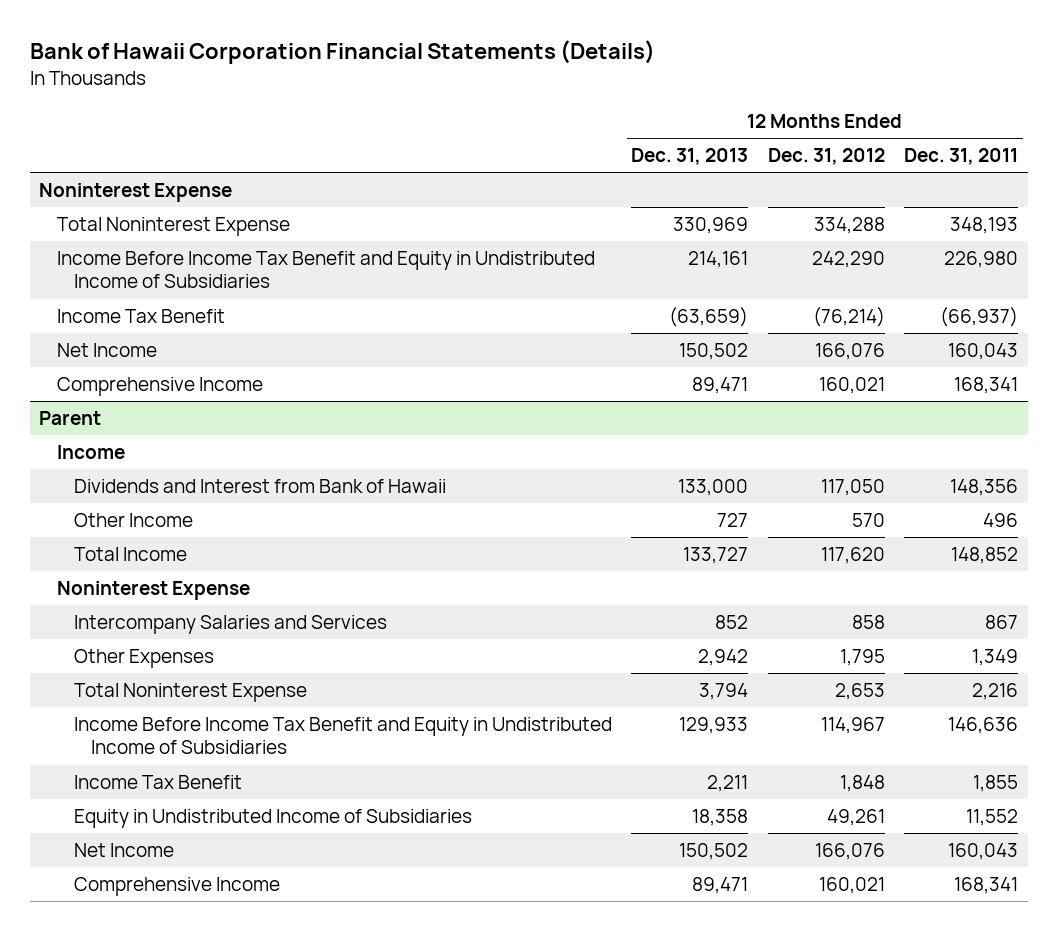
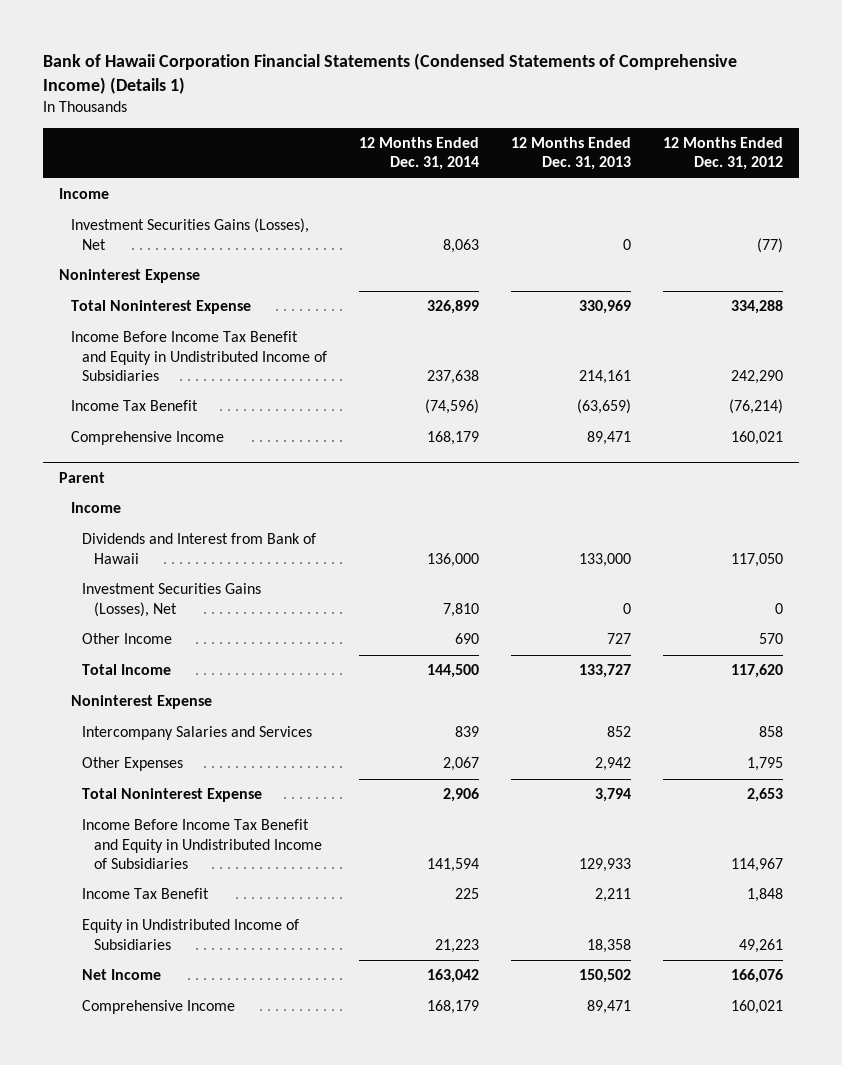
[29,40,655,65] Bank of Hawaii Corporation Financial Statements (Details) -> [43,53,738,95] Bank of Hawaii Corporation Financial Statements (Condensed Statements of Comprehensive Income) (Details 1)
[904,148,1019,166] Dec. 31, 2011 -> none
none -> [359,137,480,171] 12 Months Ended Dec. 31, 2014
none -> [59,188,110,200] Income
none -> [70,218,309,250] Investment Securities Gains (Losses), Net
[56,343,157,358] Net Income -> none
none -> [82,583,262,617] Investment Securities Gains (Losses), Net

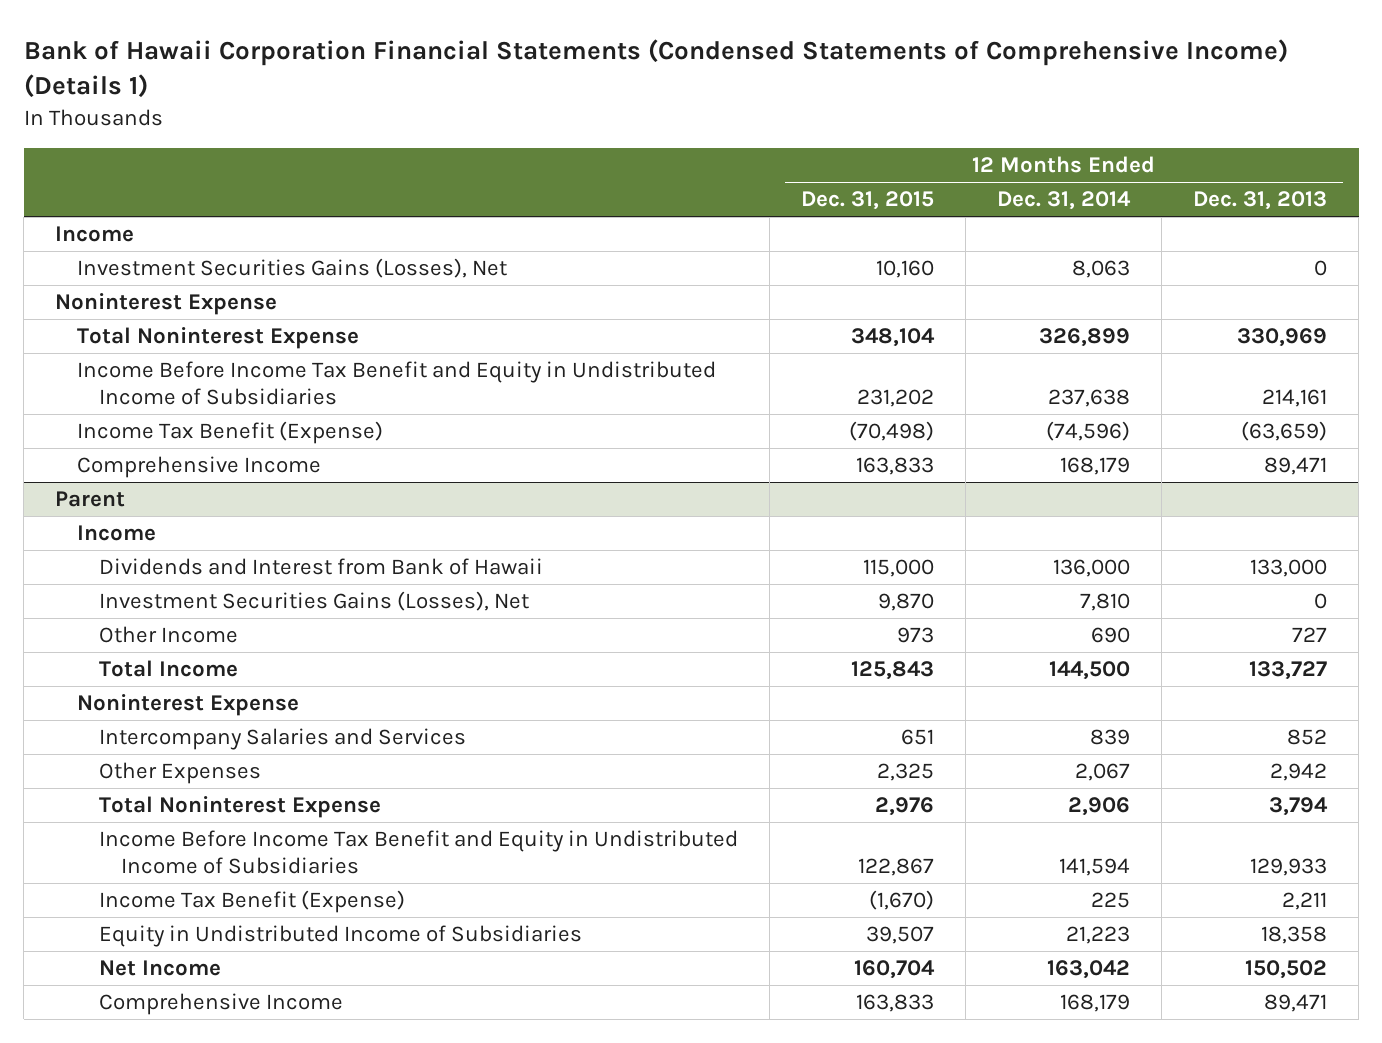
[662,137,783,171] 12 Months Ended Dec. 31, 2012 -> none
none -> [801,191,935,211] Dec. 31, 2015
[70,400,198,412] Income Tax Benefit -> [77,421,384,445] Income Tax Benefit (Expense)
[82,888,210,900] Income Tax Benefit -> [99,890,406,914] Income Tax Benefit (Expense)

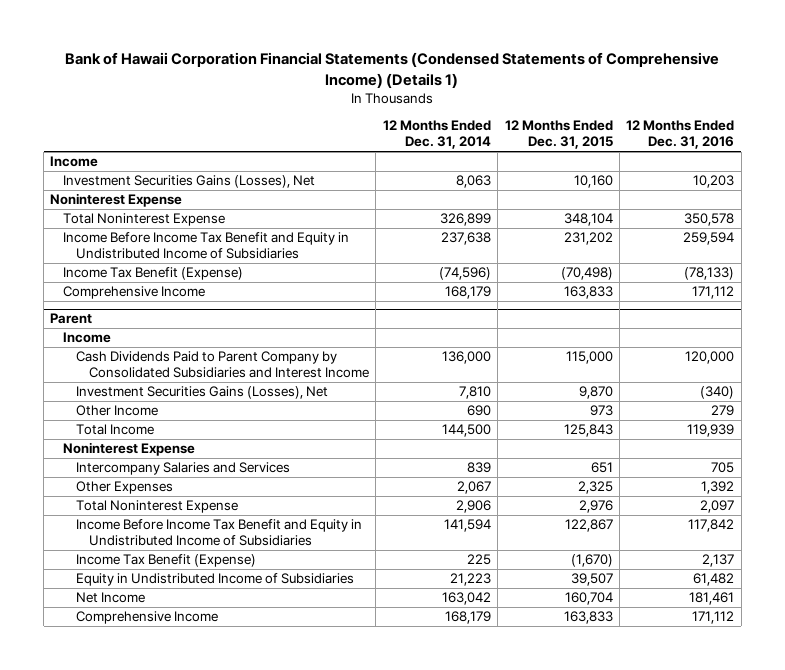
[1193,191,1328,211] Dec. 31, 2013 -> none
none -> [626,120,735,150] 12 Months Ended Dec. 31, 2016
[99,558,544,576] Dividends and Interest from Bank of Hawaii -> [76,351,369,379] Cash Dividends Paid to Parent Company by Consolidated Subsidiaries and Interest Income

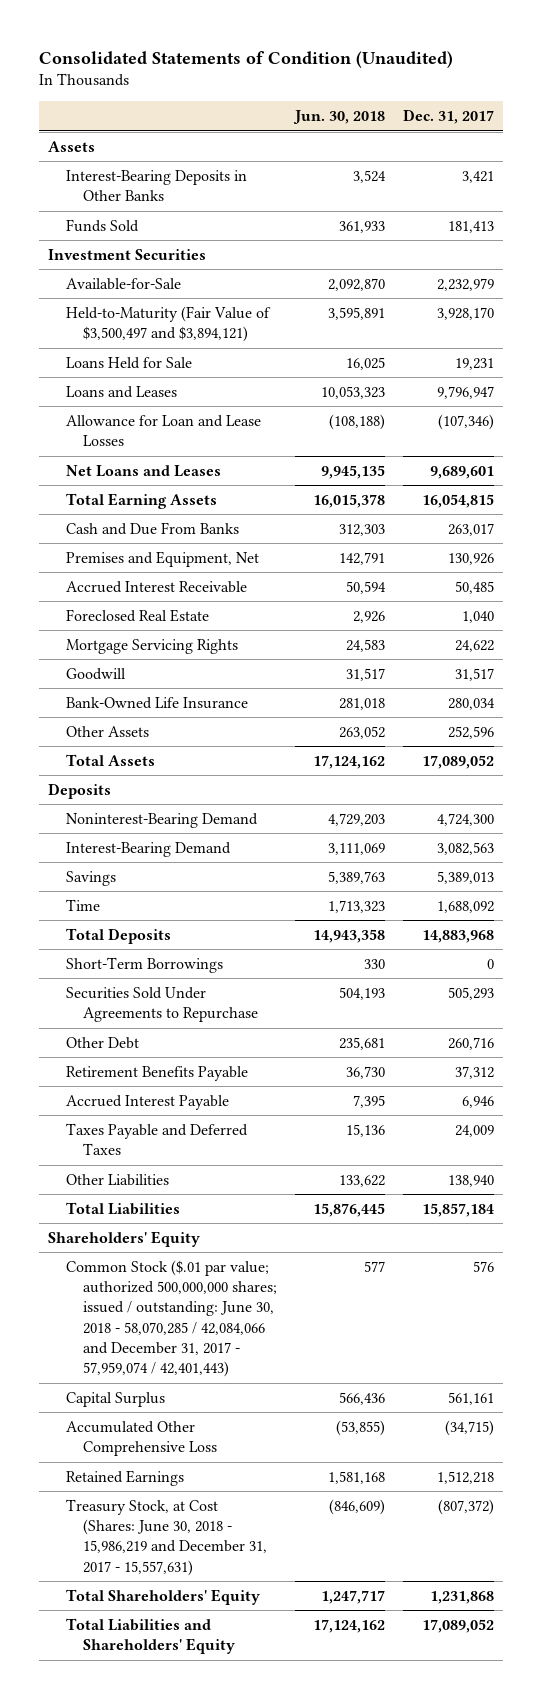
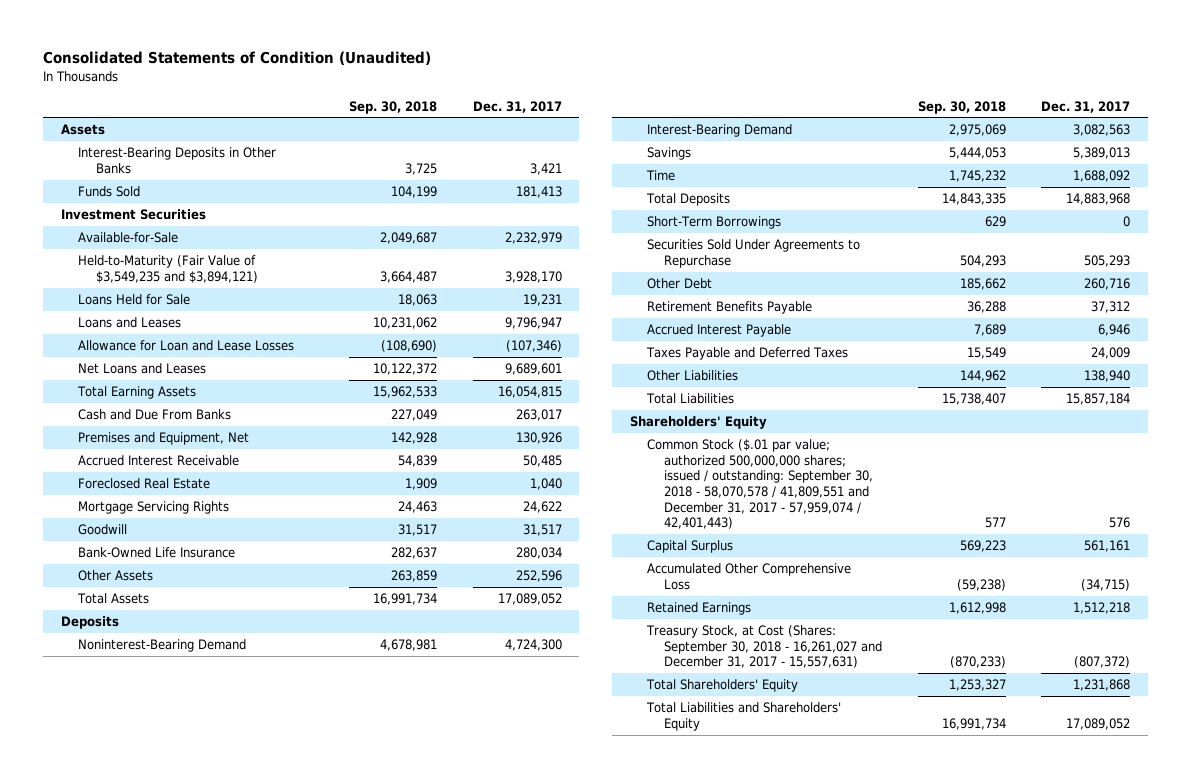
[292,110,385,125] Jun. 30, 2018 -> none
none -> [349,100,438,114] Sep. 30, 2018
[65,305,271,343] Held-to-Maturity (Fair Value of $3,500,497 and $3,894,121) -> [78,255,258,283] Held-to-Maturity (Fair Value of $3,549,235 and $3,894,121)
[65,1259,277,1378] Common Stock ($.01 par value; authorized 500,000,000 shares; issued / outstanding: June 30, 2018 - 58,070,285 / 42,084,066 and December 31, 2017 - 57,959,074 / 42,401,443) -> [647,439,874,530] Common Stock ($.01 par value; authorized 500,000,000 shares; issued / outstanding: September 30, 2018 - 58,070,578 / 41,809,551 and December 31, 2017 - 57,959,074 / 42,401,443)
[65,1498,267,1576] Treasury Stock, at Cost (Shares: June 30, 2018 - 15,986,219 and December 31, 2017 - 15,557,631) -> [646,625,883,669] Treasury Stock, at Cost (Shares: September 30, 2018 - 16,261,027 and December 31, 2017 - 15,557,631)

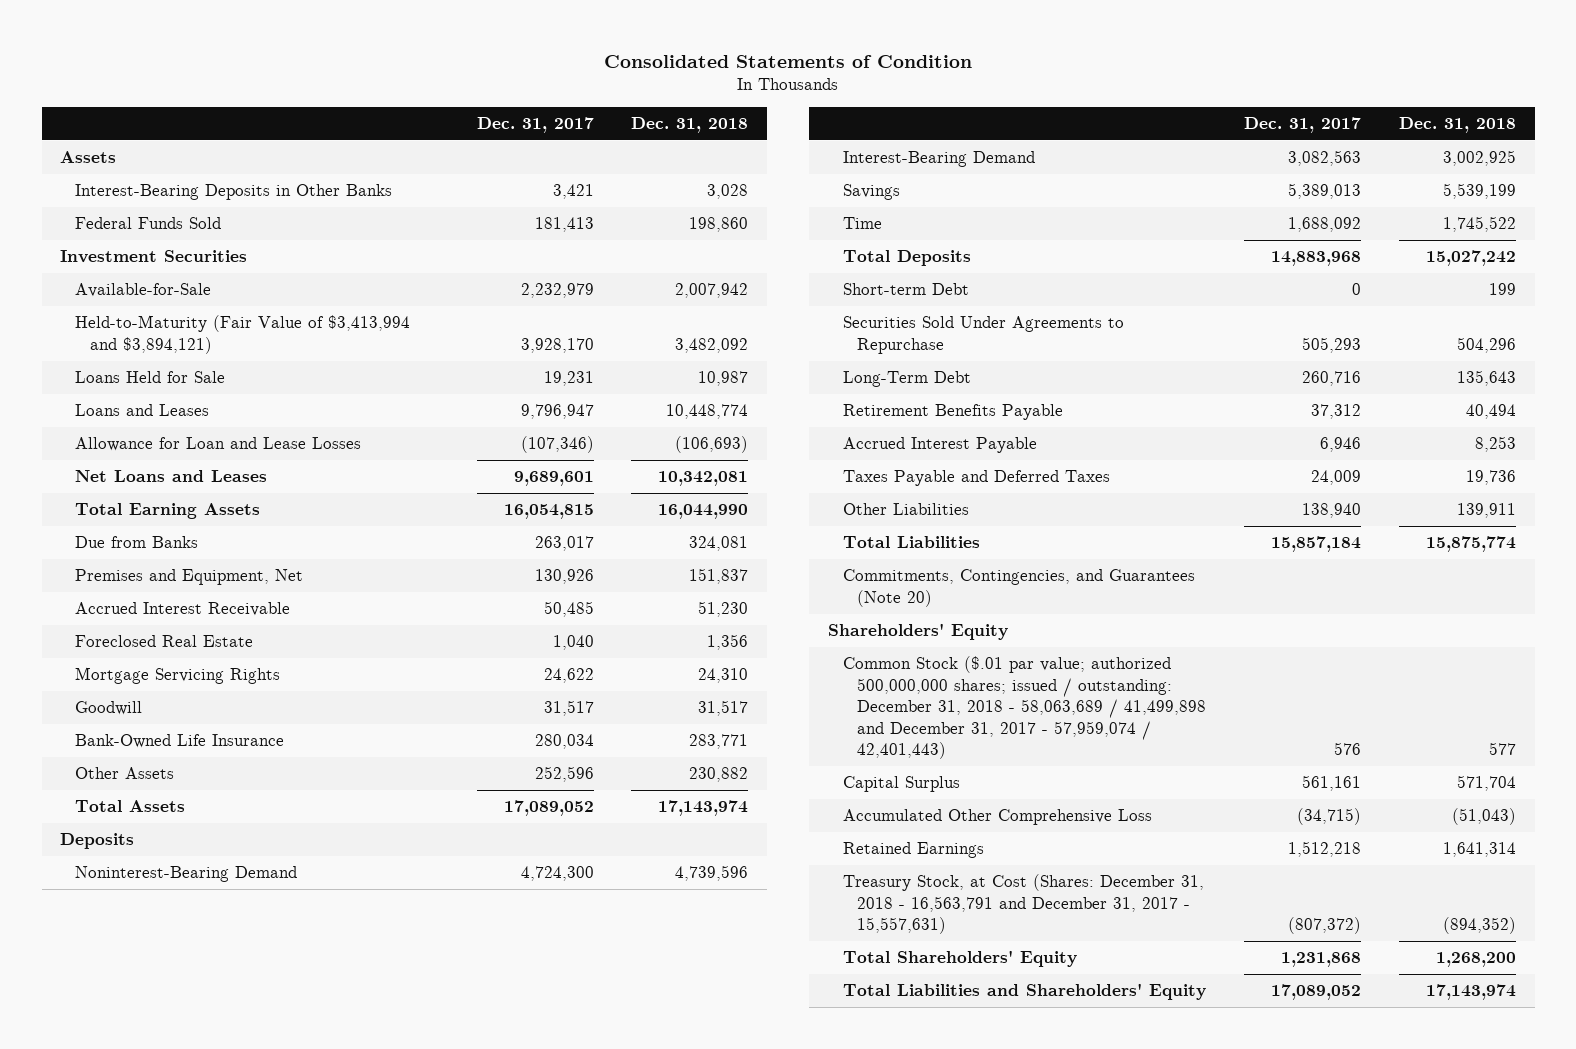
[43,51,432,66] Consolidated Statements of Condition (Unaudited) -> [604,54,973,68] Consolidated Statements of Condition
[349,100,438,114] Sep. 30, 2018 -> none
none -> [631,117,749,134] Dec. 31, 2018
[78,186,141,198] Funds Sold -> [75,217,222,230] Federal Funds Sold
[78,255,258,283] Held-to-Maturity (Fair Value of $3,549,235 and $3,894,121) -> [75,315,411,354] Held-to-Maturity (Fair Value of $3,413,994 and $3,894,121)
[78,409,232,421] Cash and Due From Banks -> [75,536,199,549] Due from Banks
[647,216,782,230] Short-Term Borrowings -> [842,283,969,296] Short-term Debt
[647,278,713,290] Other Debt -> [842,371,971,388] Long-Term Debt
none -> [842,569,1195,607] Commitments, Contingencies, and Guarantees (Note 20)
[647,439,874,530] Common Stock ($.01 par value; authorized 500,000,000 shares; issued / outstanding: September 30, 2018 - 58,070,578 / 41,809,551 and December 31, 2017 - 57,959,074 / 42,401,443) -> [842,656,1207,759] Common Stock ($.01 par value; authorized 500,000,000 shares; issued / outstanding: December 31, 2018 - 58,063,689 / 41,499,898 and December 31, 2017 - 57,959,074 / 42,401,443)
[646,625,883,669] Treasury Stock, at Cost (Shares: September 30, 2018 - 16,261,027 and December 31, 2017 - 15,557,631) -> [842,874,1204,935] Treasury Stock, at Cost (Shares: December 31, 2018 - 16,563,791 and December 31, 2017 - 15,557,631)

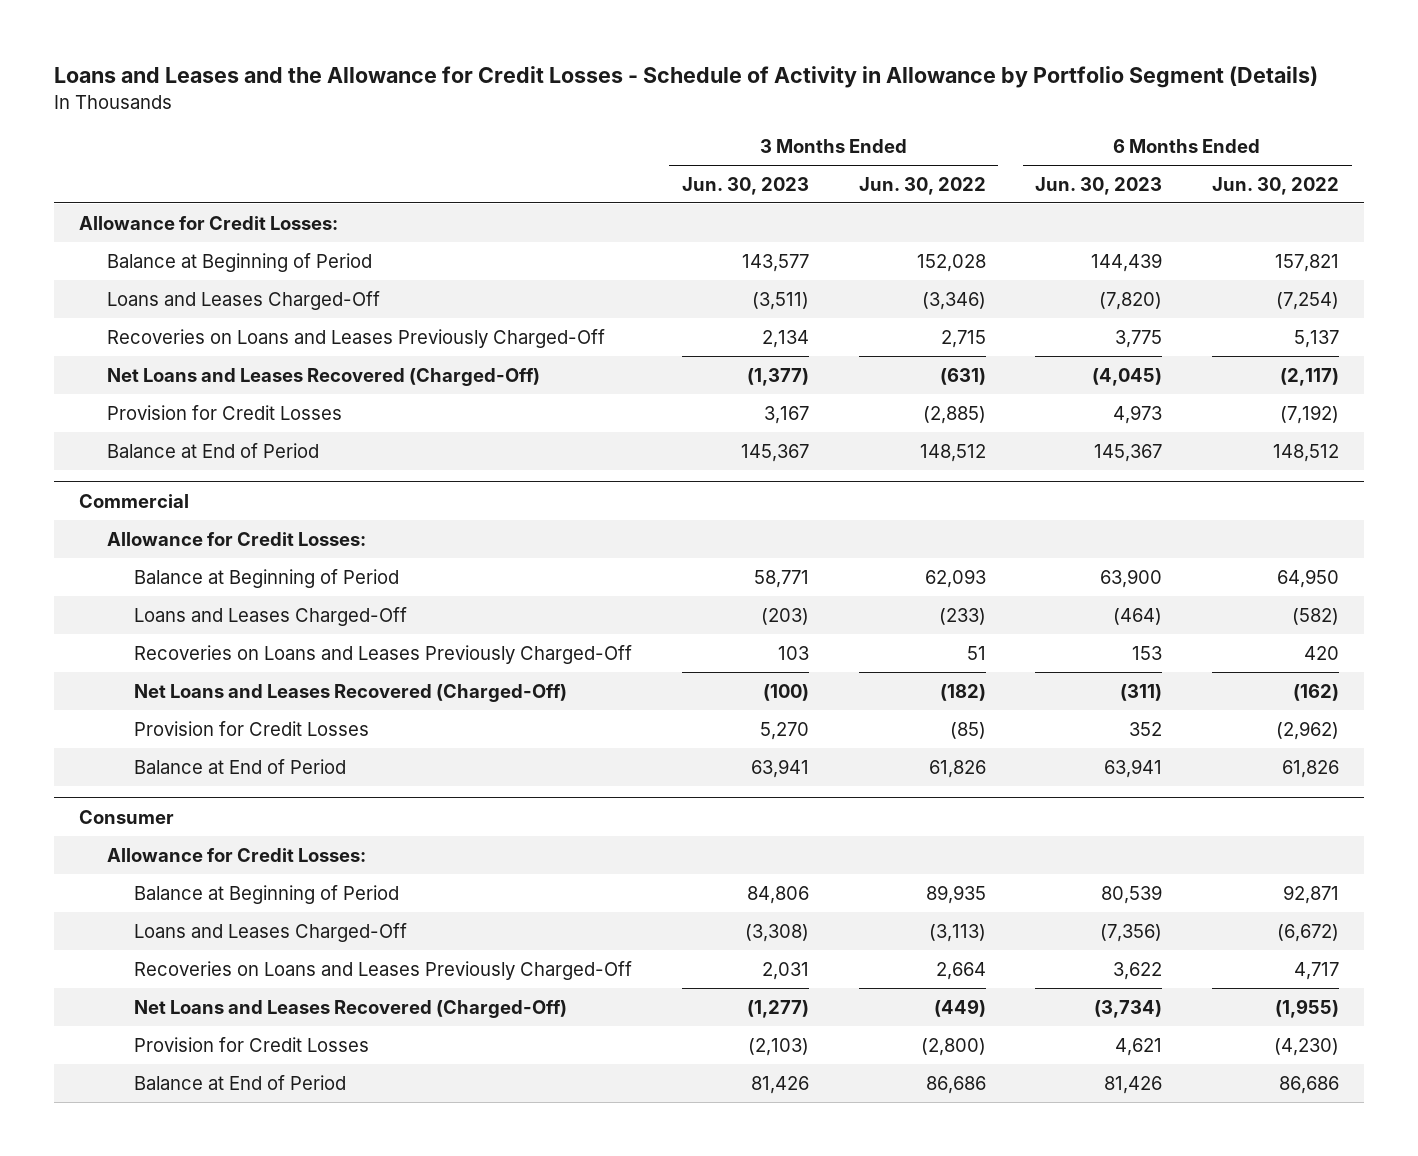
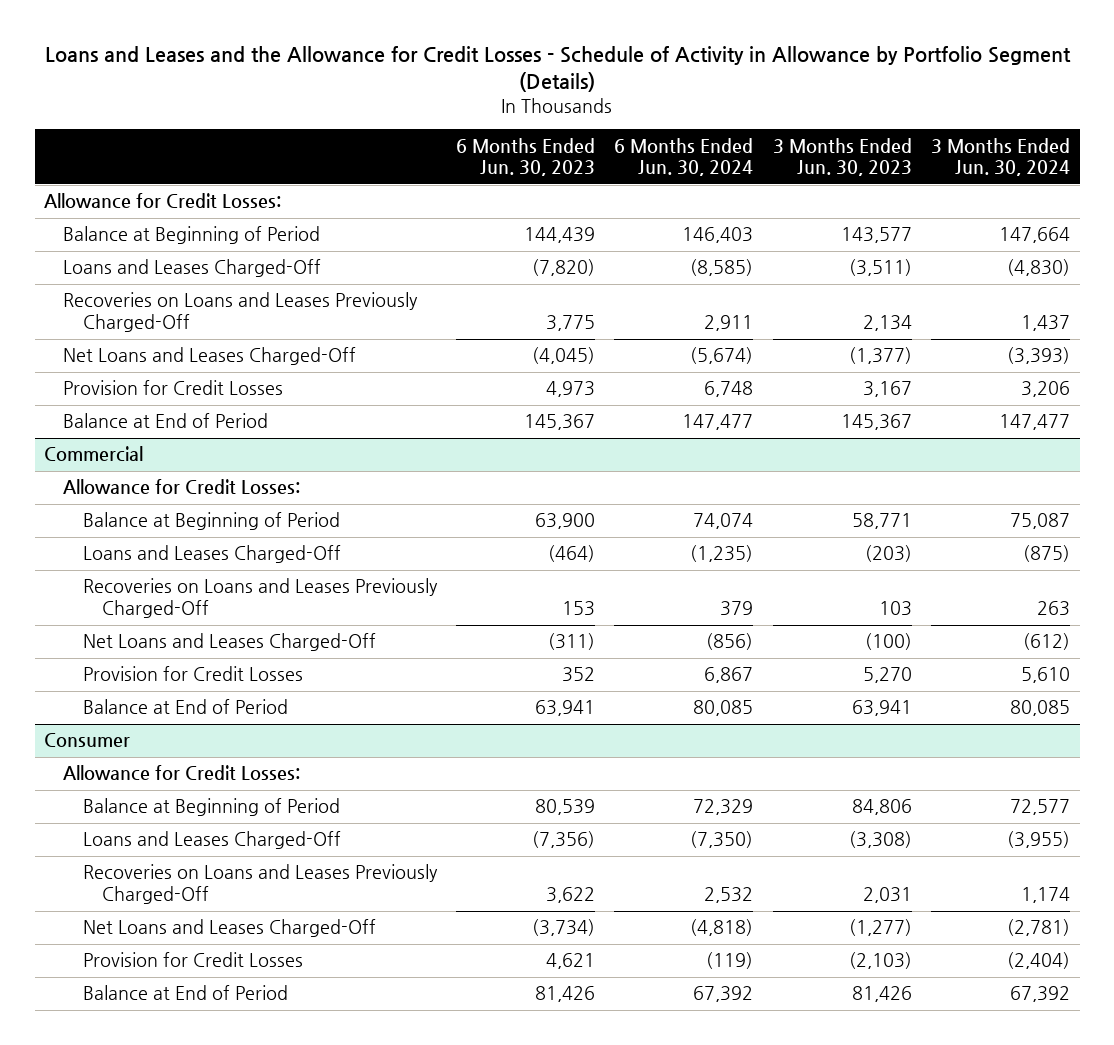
[858,176,986,195] Jun. 30, 2022 -> none
[1212,176,1340,195] Jun. 30, 2022 -> none
none -> [614,137,754,177] 6 Months Ended Jun. 30, 2024
none -> [931,137,1071,177] 3 Months Ended Jun. 30, 2024
[106,367,540,386] Net Loans and Leases Recovered (Charged-Off) -> [63,347,357,366] Net Loans and Leases Charged-Off
[133,683,567,702] Net Loans and Leases Recovered (Charged-Off) -> [82,633,376,652] Net Loans and Leases Charged-Off
[133,999,567,1018] Net Loans and Leases Recovered (Charged-Off) -> [82,919,376,938] Net Loans and Leases Charged-Off

